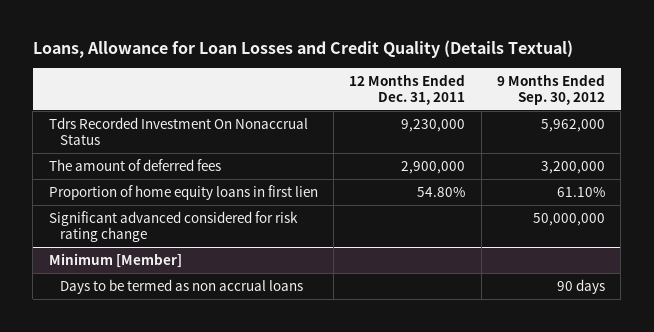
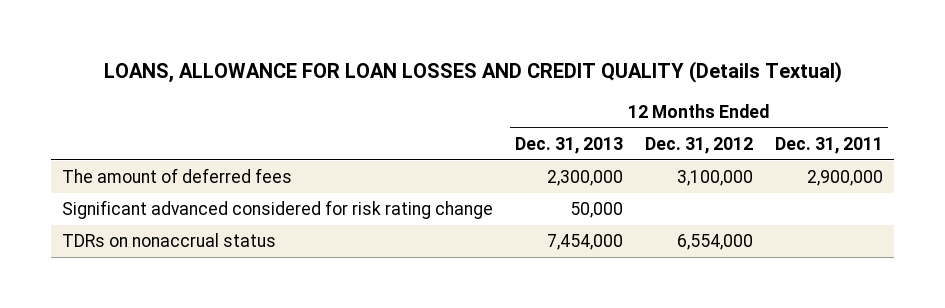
[32,40,573,59] Loans, Allowance for Loan Losses and Credit Quality (Details Textual) -> [103,61,842,84] LOANS, ALLOWANCE FOR LOAN LOSSES AND CREDIT QUALITY (Details Textual)
[496,73,605,105] 9 Months Ended Sep. 30, 2012 -> none
none -> [515,137,624,155] Dec. 31, 2013
none -> [644,137,753,155] Dec. 31, 2012
[48,117,308,146] Tdrs Recorded Investment On Nonaccrual Status -> none
[48,185,318,201] Proportion of home equity loans in first lien -> none
[48,253,182,269] Minimum [Member] -> none
[59,279,303,295] Days to be termed as non accrual loans -> none
none -> [62,233,277,248] TDRs on nonaccrual status

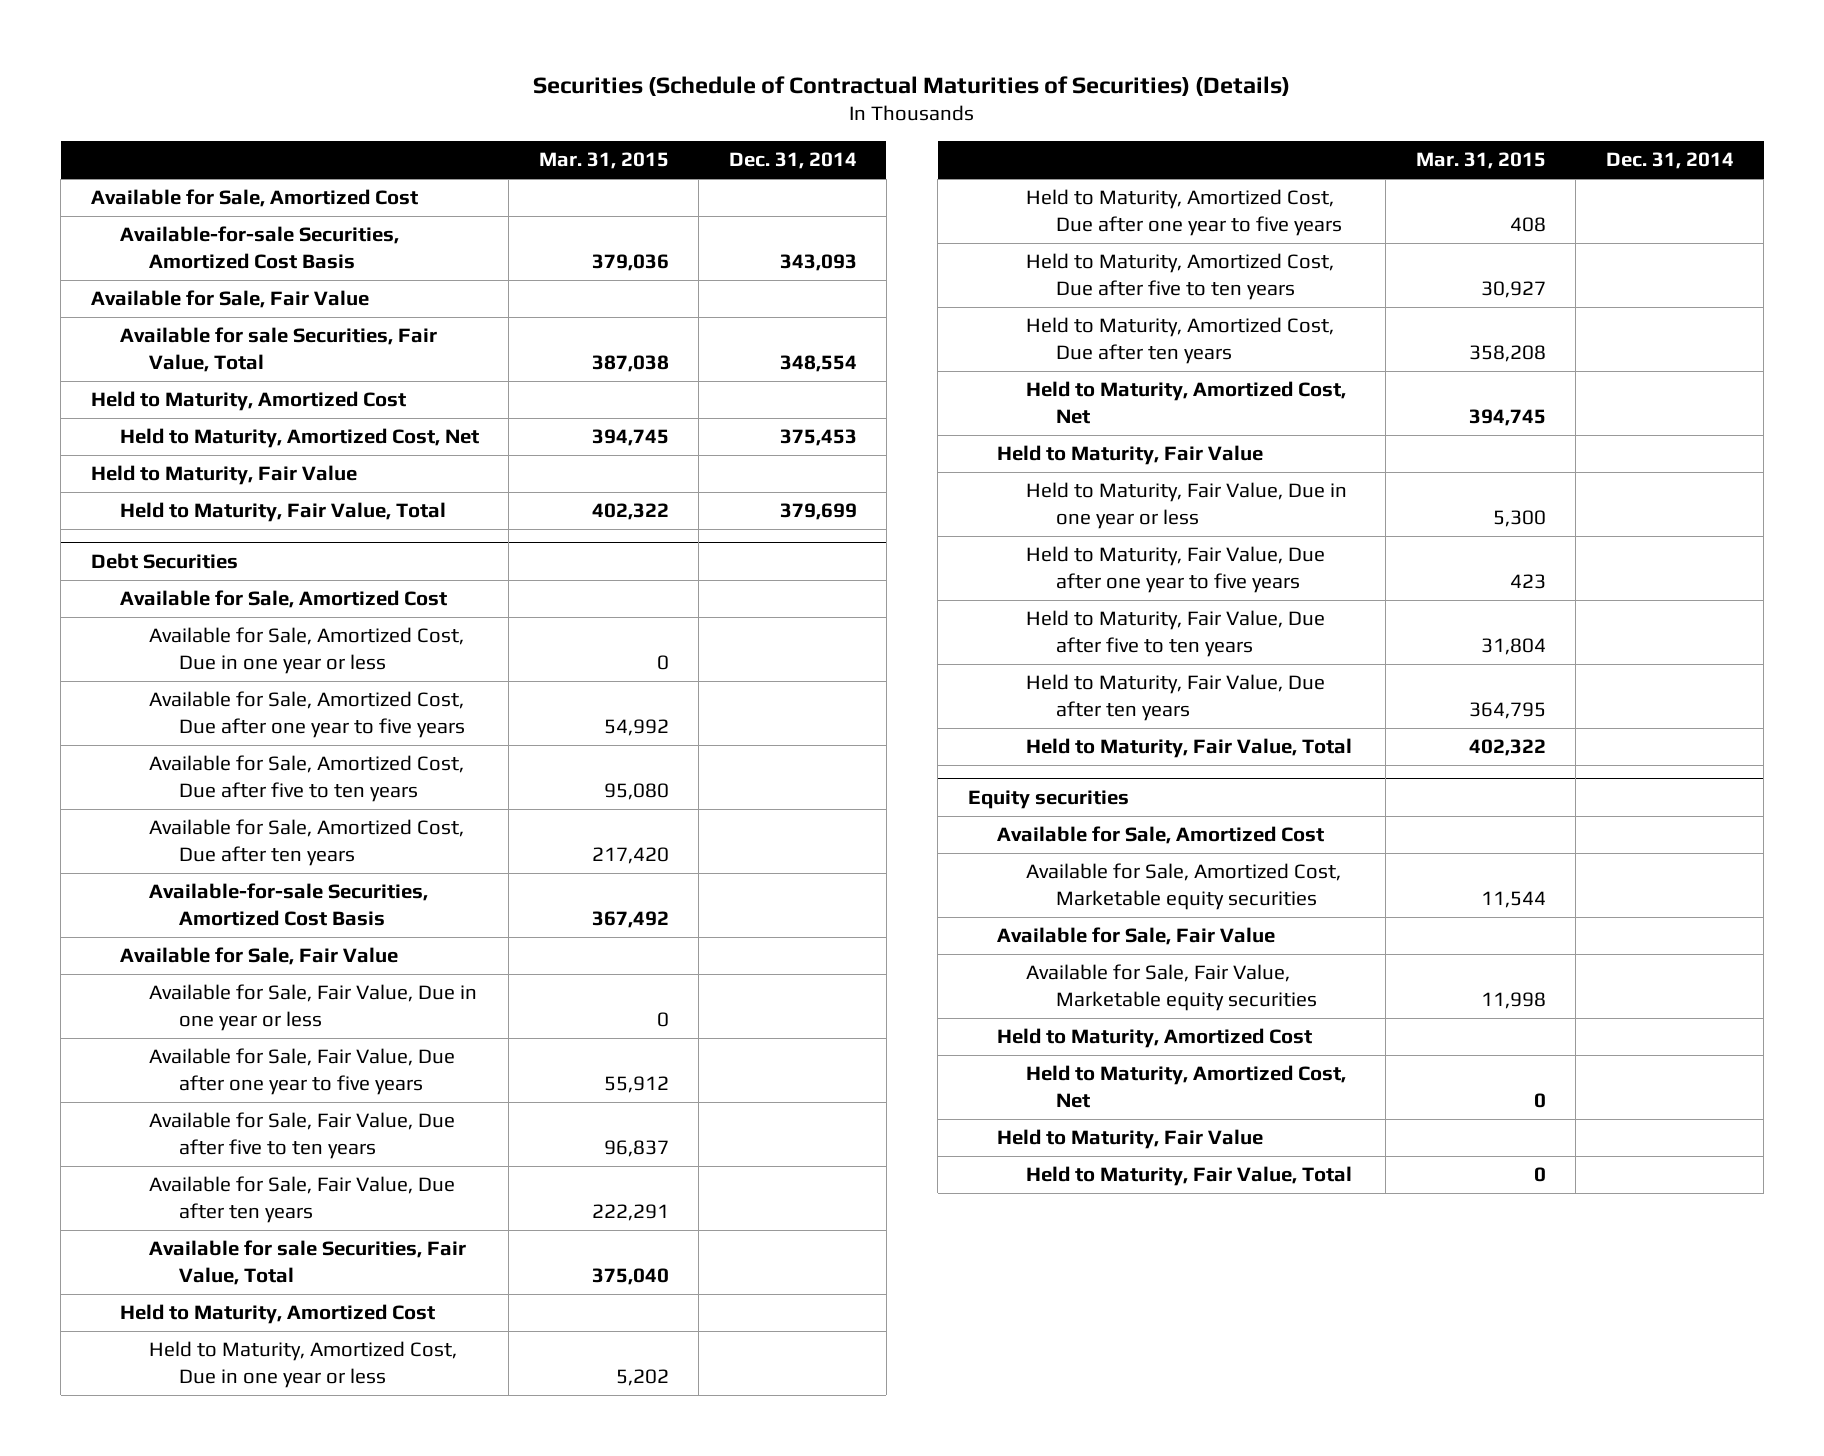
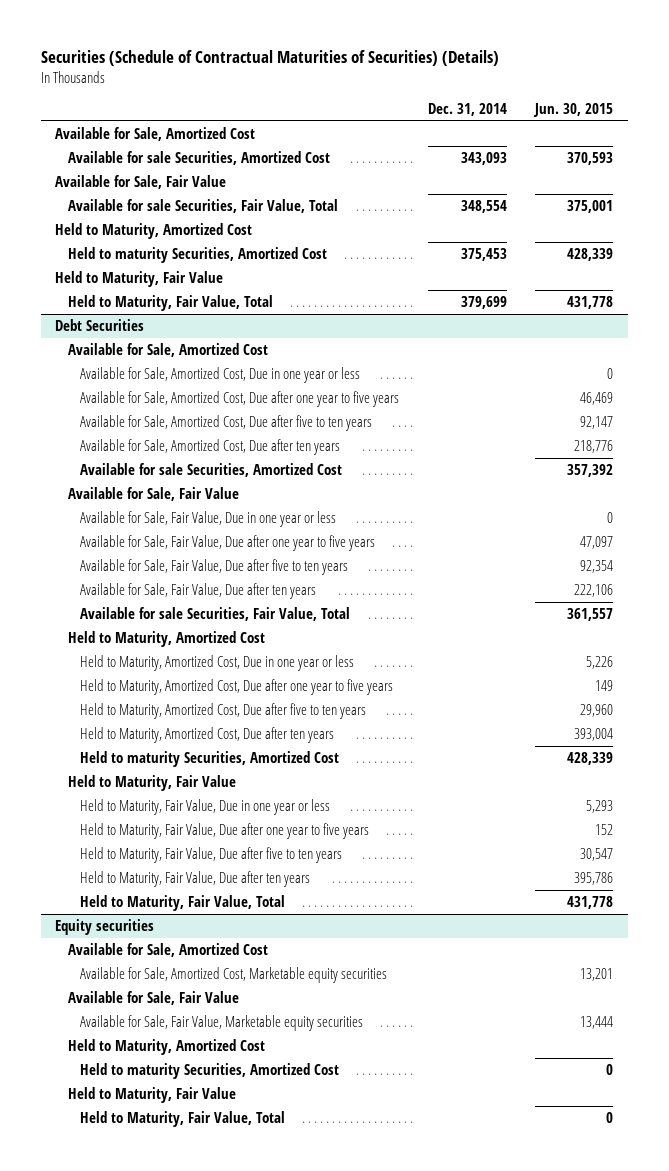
[538,152,669,170] Mar. 31, 2015 -> none
none -> [533,103,614,118] Jun. 30, 2015
[119,226,399,269] Available-for-sale Securities, Amortized Cost Basis -> [67,150,330,165] Available for sale Securities, Amortized Cost
[119,428,479,449] Held to Maturity, Amortized Cost, Net -> [67,246,327,263] Held to maturity Securities, Amortized Cost
[149,883,429,926] Available-for-sale Securities, Amortized Cost Basis -> [79,462,342,477] Available for sale Securities, Amortized Cost
[1026,381,1347,424] Held to Maturity, Amortized Cost, Net -> [79,750,339,767] Held to maturity Securities, Amortized Cost
[1026,1065,1347,1108] Held to Maturity, Amortized Cost, Net -> [79,1062,339,1079] Held to maturity Securities, Amortized Cost

